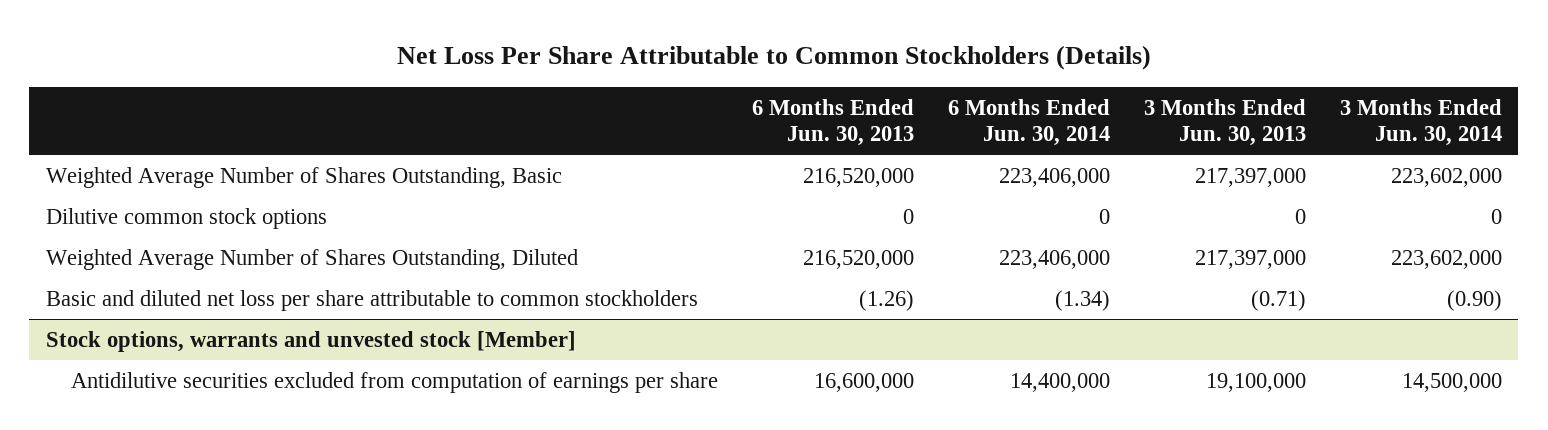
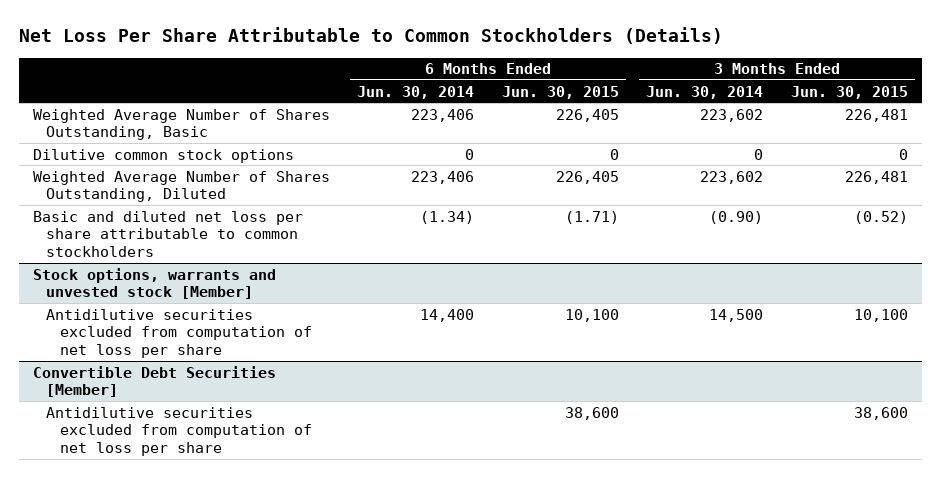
[752,98,915,146] 6 Months Ended Jun. 30, 2013 -> none
[1143,98,1306,146] 3 Months Ended Jun. 30, 2013 -> none
none -> [501,85,619,99] Jun. 30, 2015
none -> [790,85,908,99] Jun. 30, 2015
[998,168,1110,188] 223,406,000 -> [411,108,475,122] 223,406
[1390,168,1502,188] 223,602,000 -> [700,108,764,122] 223,602
[998,250,1110,270] 223,406,000 -> [411,170,475,184] 223,406
[1390,250,1502,270] 223,602,000 -> [700,170,764,184] 223,602
[71,372,719,394] Antidilutive securities excluded from computation of earnings per share -> [46,308,312,359] Antidilutive securities excluded from computation of net loss per share
[1009,373,1110,393] 14,400,000 -> [420,308,475,322] 14,400
[1401,373,1502,393] 14,500,000 -> [709,308,764,322] 14,500
none -> [32,365,276,398] Convertible Debt Securities [Member]
none -> [46,406,312,457] Antidilutive securities excluded from computation of net loss per share

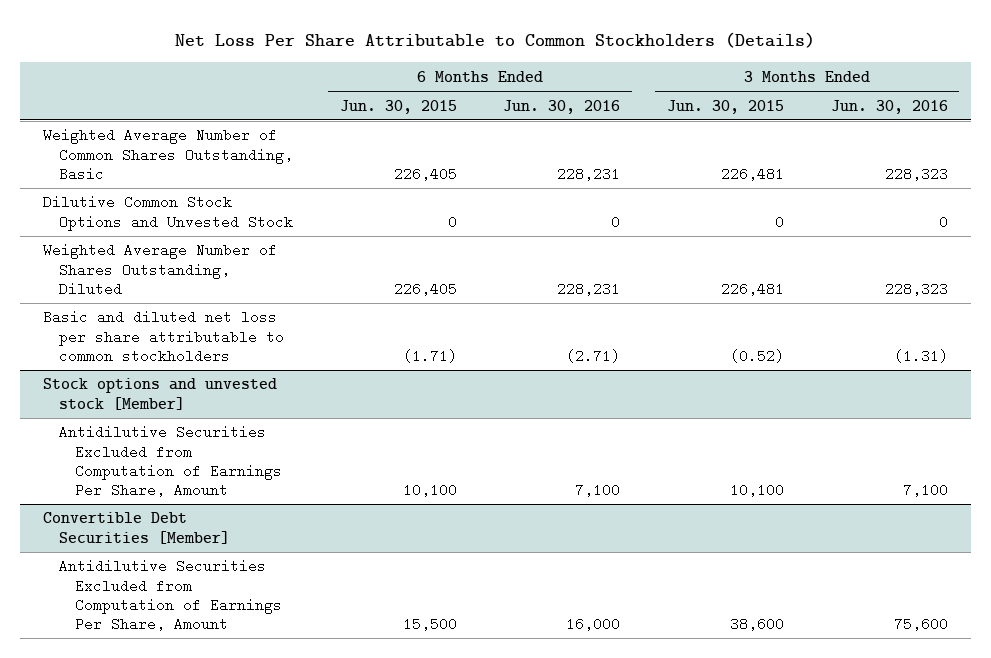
[357,85,475,99] Jun. 30, 2014 -> none
[646,85,764,99] Jun. 30, 2014 -> none
none -> [503,99,621,114] Jun. 30, 2016
none -> [830,99,948,114] Jun. 30, 2016
[32,108,330,141] Weighted Average Number of Shares Outstanding, Basic -> [43,128,294,181] Weighted Average Number of Common Shares Outstanding, Basic
[32,148,294,163] Dilutive common stock options -> [43,195,294,231] Dilutive Common Stock Options and Unvested Stock
[32,267,276,300] Stock options, warrants and unvested stock [Member] -> [43,378,278,410] Stock options and unvested stock [Member]
[46,308,312,359] Antidilutive securities excluded from computation of net loss per share -> [59,425,283,497] Antidilutive Securities Excluded from Computation of Earnings Per Share, Amount
[46,406,312,457] Antidilutive securities excluded from computation of net loss per share -> [59,559,283,631] Antidilutive Securities Excluded from Computation of Earnings Per Share, Amount
[564,406,619,420] 38,600 -> [402,616,457,631] 15,500

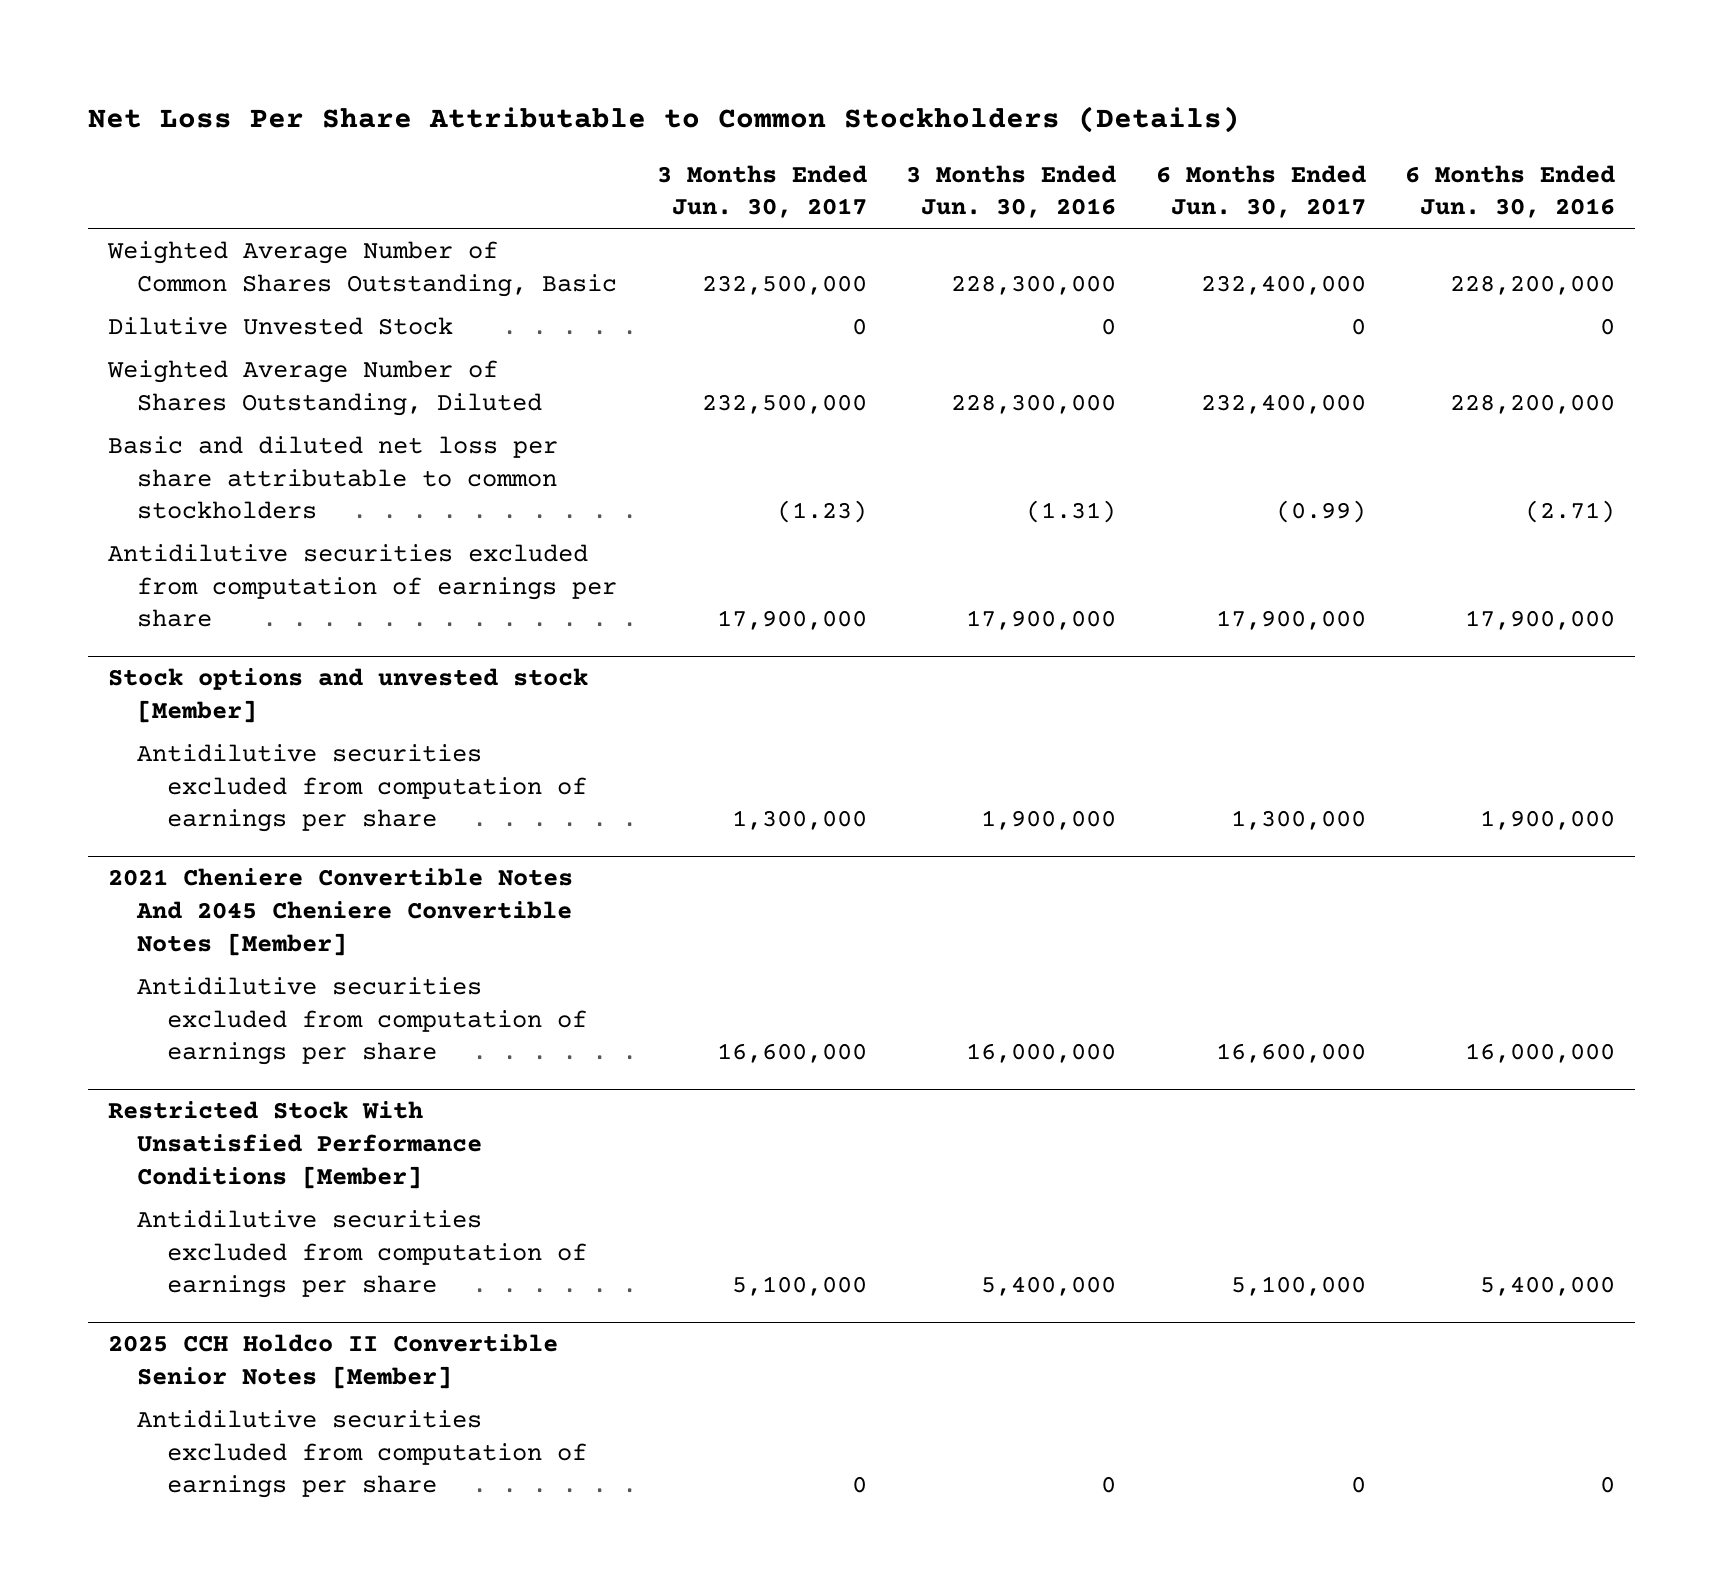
[339,99,457,114] Jun. 30, 2015 -> none
[667,99,785,114] Jun. 30, 2015 -> none
none -> [656,164,867,219] 3 Months Ended Jun. 30, 2017
none -> [1155,164,1366,219] 6 Months Ended Jun. 30, 2017
[557,166,621,181] 228,231 -> [1450,274,1616,295] 228,200,000
[884,166,948,181] 228,323 -> [951,274,1117,295] 228,300,000
[43,195,294,231] Dilutive Common Stock Options and Unvested Stock -> [107,316,453,335] Dilutive Unvested Stock
[557,281,621,296] 228,231 -> [1450,393,1616,414] 228,200,000
[884,281,948,296] 228,323 -> [951,393,1117,414] 228,300,000
none -> [107,543,618,628] Antidilutive securities excluded from computation of earnings per share
[43,512,231,544] Convertible Debt Securities [Member] -> none
[59,425,283,497] Antidilutive Securities Excluded from Computation of Earnings Per Share, Amount -> [137,743,588,833] Antidilutive securities excluded from computation of earnings per share
[575,482,621,497] 7,100 -> [1480,810,1616,831] 1,900,000
[902,482,948,497] 7,100 -> [981,810,1117,831] 1,900,000
none -> [107,868,573,956] 2021 Cheniere Convertible Notes And 2045 Cheniere Convertible Notes [Member]
[59,559,283,631] Antidilutive Securities Excluded from Computation of Earnings Per Share, Amount -> [137,976,588,1066] Antidilutive securities excluded from computation of earnings per share
[566,616,621,631] 16,000 -> [1465,1043,1616,1064] 16,000,000
[893,616,948,631] 75,600 -> [966,1043,1117,1064] 16,000,000
none -> [107,1101,483,1189] Restricted Stock With Unsatisfied Performance Conditions [Member]
none -> [137,1209,588,1299] Antidilutive securities excluded from computation of earnings per share
none -> [107,1334,558,1389] 2025 CCH Holdco II Convertible Senior Notes [Member]
none -> [137,1409,588,1499] Antidilutive securities excluded from computation of earnings per share

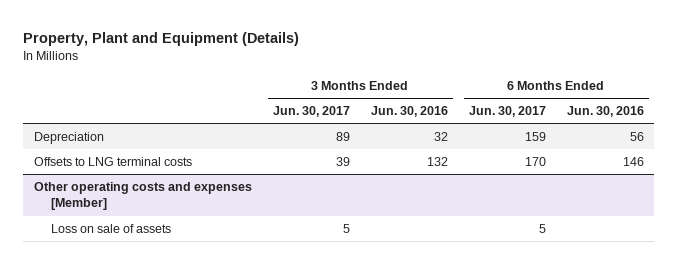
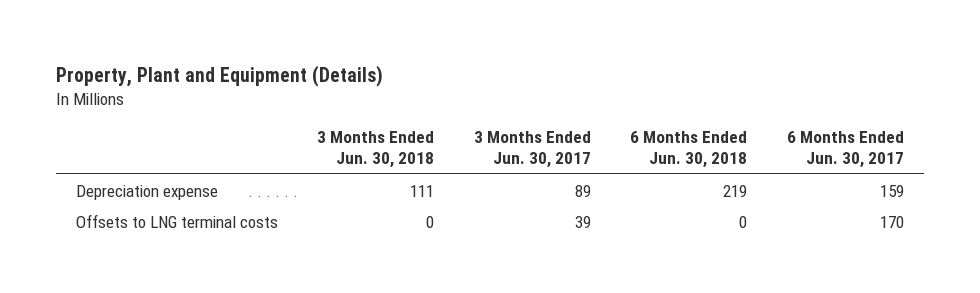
[370,106,448,118] Jun. 30, 2016 -> none
[566,106,644,118] Jun. 30, 2016 -> none
none -> [317,130,435,169] 3 Months Ended Jun. 30, 2018
none -> [630,130,748,169] 6 Months Ended Jun. 30, 2018
[33,131,104,144] Depreciation -> [75,184,218,200] Depreciation expense
[33,181,252,211] Other operating costs and expenses [Member] -> none
[51,223,172,233] Loss on sale of assets -> none

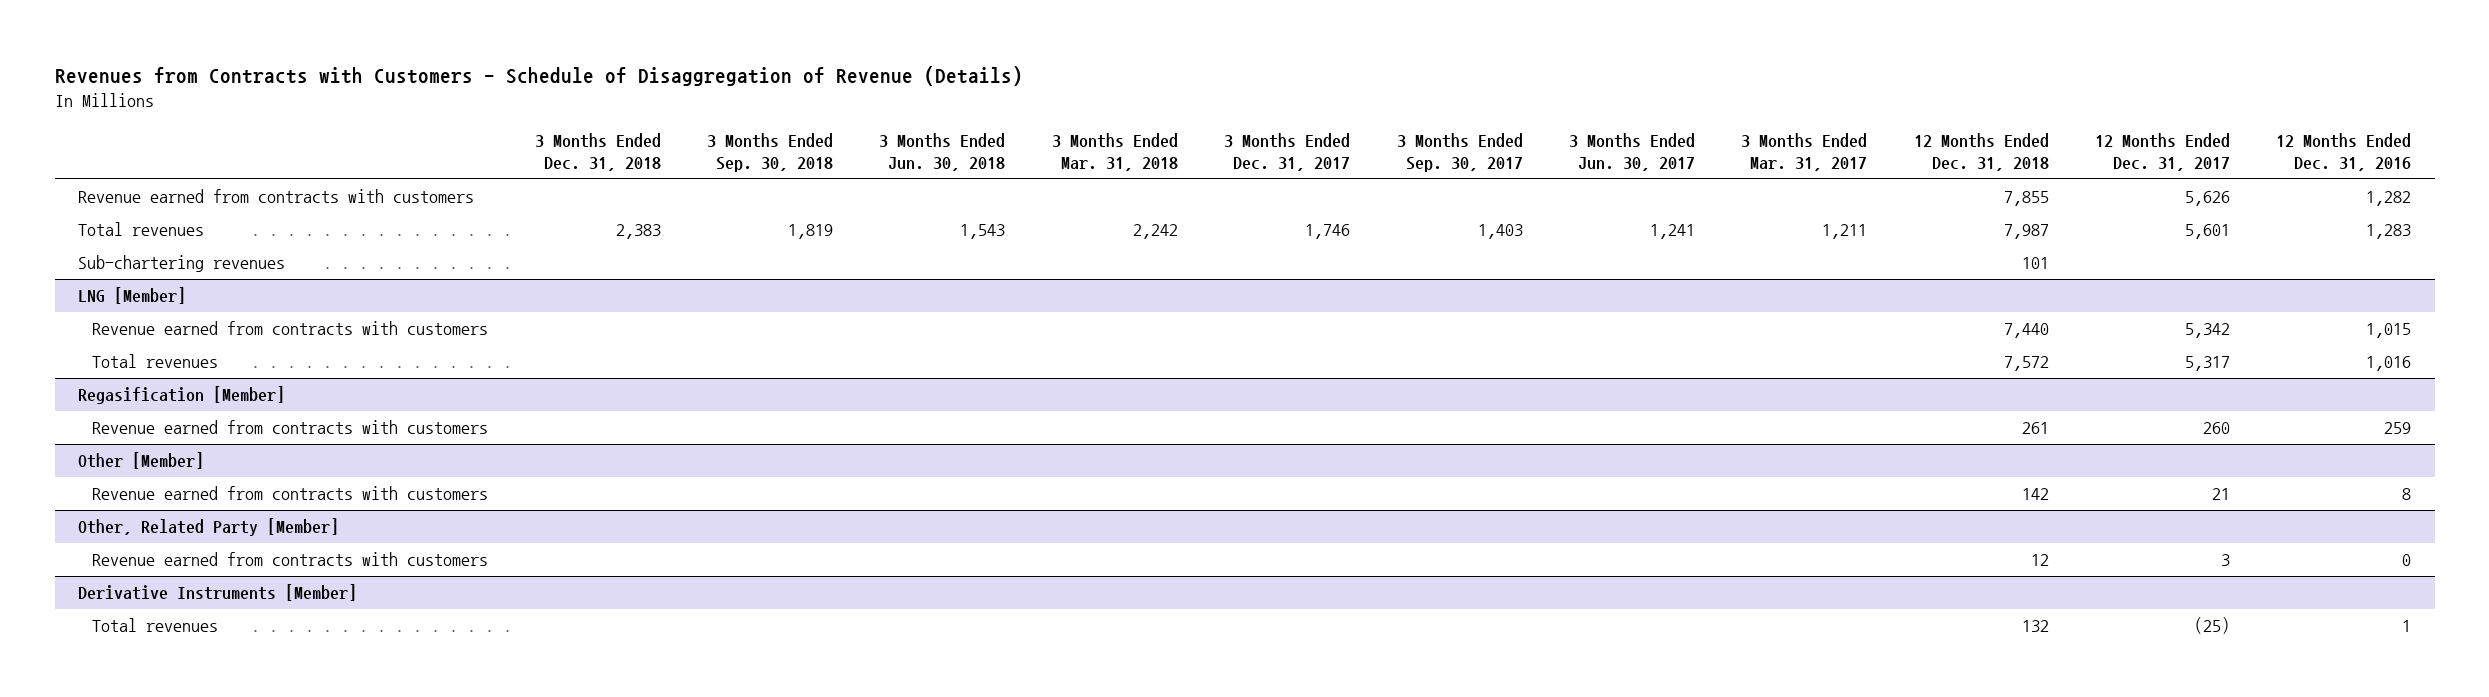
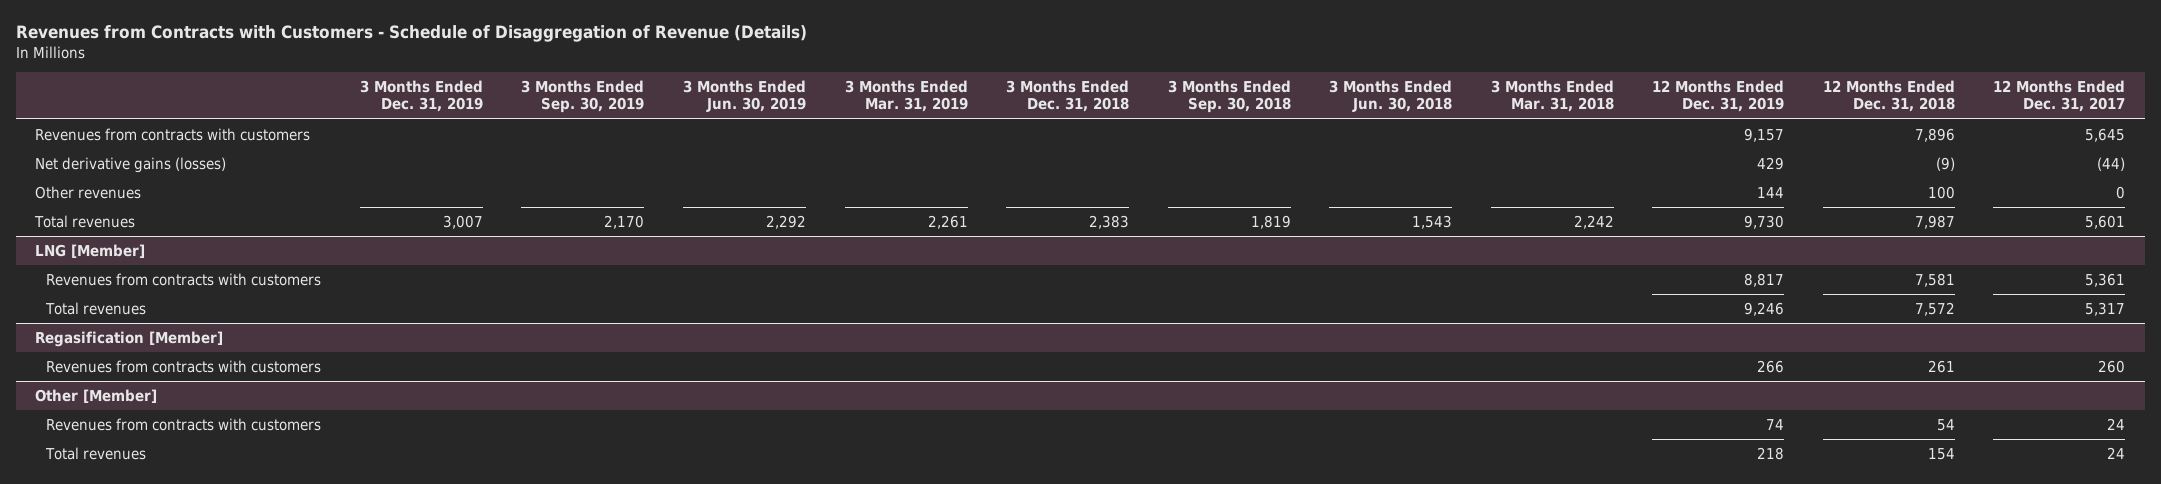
[1224,133,1351,171] 3 Months Ended Dec. 31, 2017 -> none
[1396,133,1523,172] 3 Months Ended Sep. 30, 2017 -> none
[1568,133,1695,171] 3 Months Ended Jun. 30, 2017 -> none
[1741,133,1868,171] 3 Months Ended Mar. 31, 2017 -> none
[2276,133,2412,171] 12 Months Ended Dec. 31, 2016 -> none
none -> [359,79,483,113] 3 Months Ended Dec. 31, 2019
none -> [521,79,645,114] 3 Months Ended Sep. 30, 2019
none -> [682,79,806,113] 3 Months Ended Jun. 30, 2019
none -> [844,79,968,113] 3 Months Ended Mar. 31, 2019
none -> [1652,79,1785,113] 12 Months Ended Dec. 31, 2019
[78,189,475,204] Revenue earned from contracts with customers -> [35,127,311,141] Revenues from contracts with customers
[2003,191,2049,207] 7,855 -> [1914,127,1955,142] 7,896
[2185,191,2231,207] 5,626 -> [2085,127,2126,142] 5,645
none -> [35,156,227,173] Net derivative gains (losses)
none -> [35,185,142,199] Other revenues
[78,255,286,273] Sub-chartering revenues -> none
[92,321,489,336] Revenue earned from contracts with customers -> [46,272,322,286] Revenues from contracts with customers
[2003,323,2049,339] 7,440 -> [1914,272,1955,287] 7,581
[2185,323,2231,339] 5,342 -> [2085,272,2126,287] 5,361
[92,420,489,435] Revenue earned from contracts with customers -> [46,359,322,373] Revenues from contracts with customers
[78,518,340,537] Other, Related Party [Member] -> none
[92,552,489,567] Revenue earned from contracts with customers -> none
[78,584,358,602] Derivative Instruments [Member] -> none
[92,486,489,501] Revenue earned from contracts with customers -> [46,417,322,431] Revenues from contracts with customers
[2021,488,2049,501] 142 -> [1936,418,1955,431] 54
[2212,488,2231,501] 21 -> [2107,417,2126,430] 24
[2021,620,2049,633] 132 -> [1927,447,1955,460] 154
[2194,617,2231,635] (25) -> [2107,446,2126,459] 24

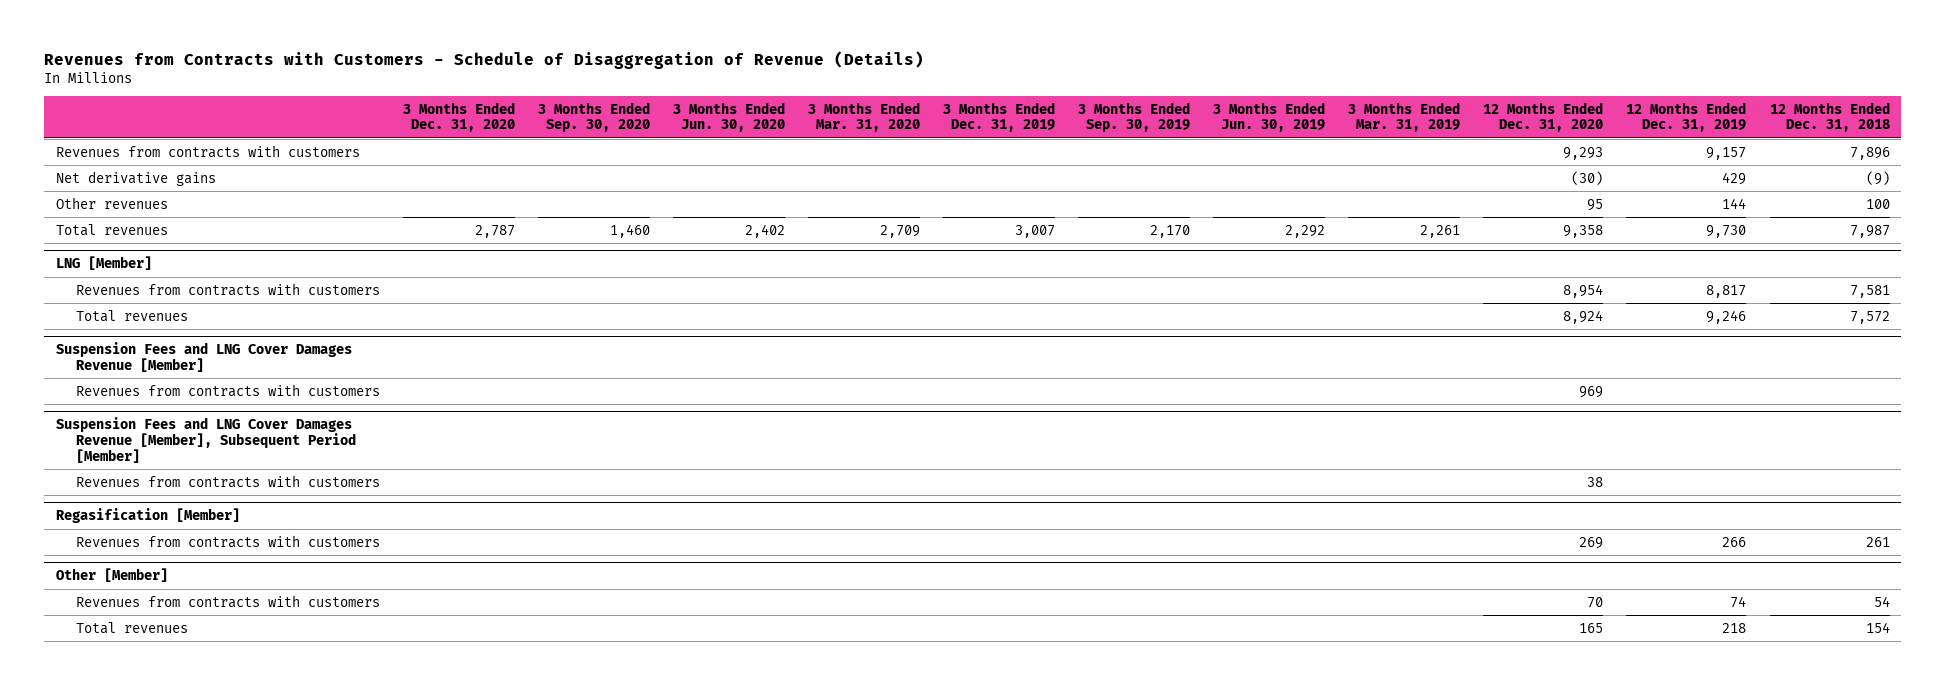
[1006,79,1130,113] 3 Months Ended Dec. 31, 2018 -> none
[1167,79,1291,114] 3 Months Ended Sep. 30, 2018 -> none
[1329,79,1453,113] 3 Months Ended Jun. 30, 2018 -> none
[1490,79,1614,113] 3 Months Ended Mar. 31, 2018 -> none
[1993,79,2126,113] 12 Months Ended Dec. 31, 2017 -> none
none -> [403,101,516,133] 3 Months Ended Dec. 31, 2020
none -> [538,101,651,133] 3 Months Ended Sep. 30, 2020
none -> [673,101,786,133] 3 Months Ended Jun. 30, 2020
none -> [808,101,921,133] 3 Months Ended Mar. 31, 2020
none -> [1483,101,1604,133] 12 Months Ended Dec. 31, 2020
[35,156,227,173] Net derivative gains (losses) -> [55,170,216,186] Net derivative gains
none -> [55,342,352,372] Suspension Fees and LNG Cover Damages Revenue [Member]
none -> [76,383,381,397] Revenues from contracts with customers
none -> [55,417,357,463] Suspension Fees and LNG Cover Damages Revenue [Member], Subsequent Period [Member]
none -> [76,474,381,488] Revenues from contracts with customers

